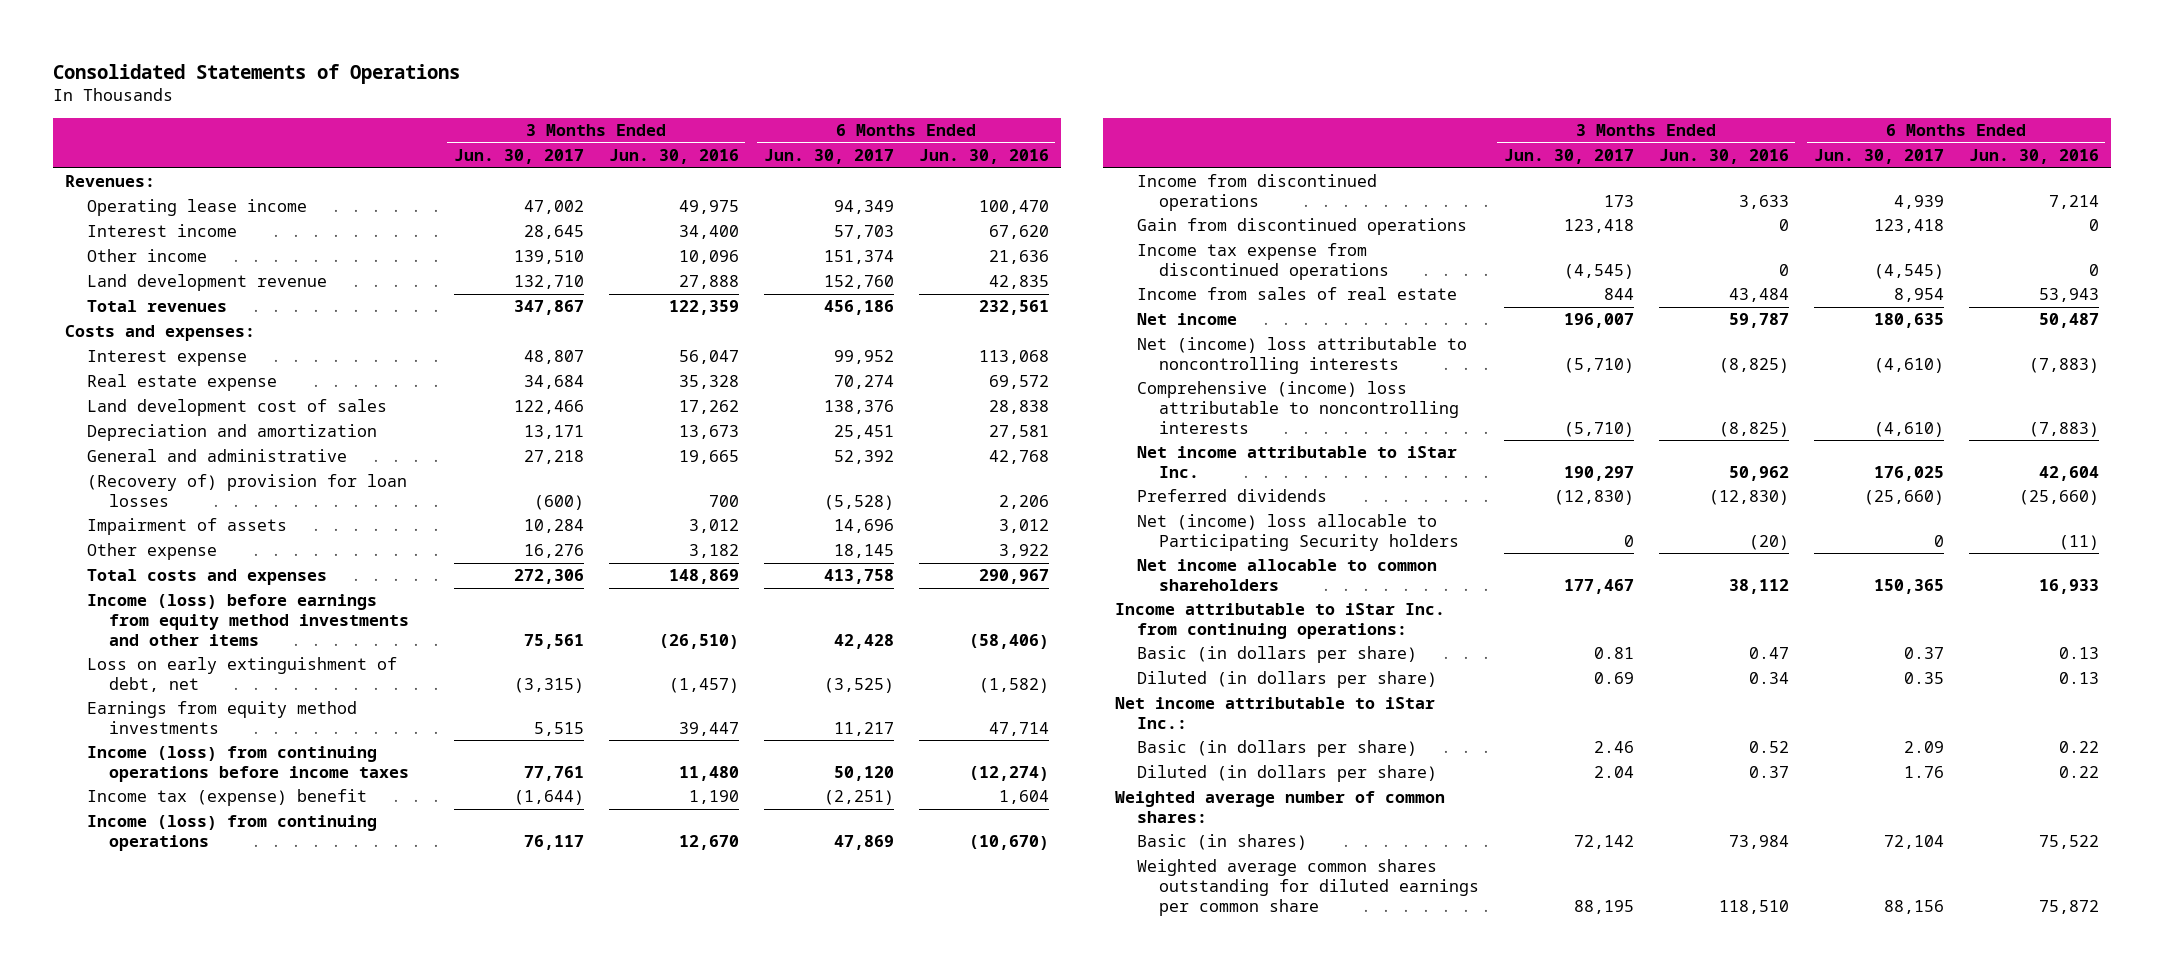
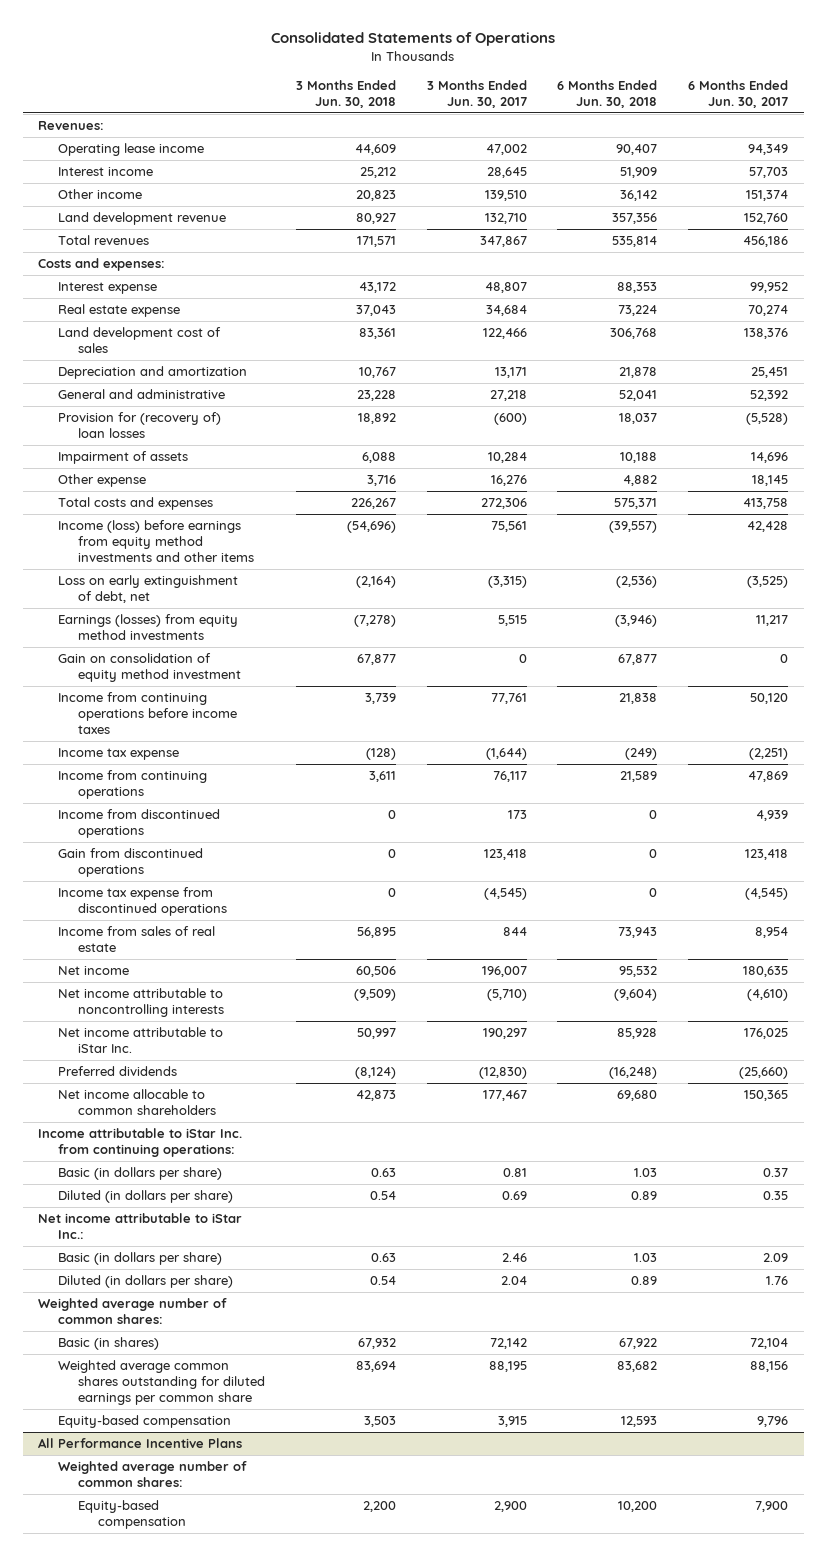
[608,149,739,165] Jun. 30, 2016 -> none
[918,149,1049,165] Jun. 30, 2016 -> none
none -> [295,80,396,109] 3 Months Ended Jun. 30, 2018
none -> [557,80,658,109] 6 Months Ended Jun. 30, 2018
[87,474,408,507] (Recovery of) provision for loan losses -> [58,412,222,438] Provision for (recovery of) loan losses
[87,701,358,734] Earnings from equity method investments -> [58,614,239,640] Earnings (losses) from equity method investments
none -> [58,653,242,682] Gain on consolidation of equity method investment
[87,746,409,782] Income (loss) from continuing operations before income taxes -> [58,692,238,734] Income from continuing operations before income taxes
[87,789,368,807] Income tax (expense) benefit -> [58,748,180,761] Income tax expense
[87,815,378,851] Income (loss) from continuing operations -> [58,770,208,799] Income from continuing operations
[1137,381,1459,434] Comprehensive (income) loss attributable to noncontrolling interests -> none
[1137,337,1468,374] Net (income) loss attributable to noncontrolling interests -> [58,988,225,1017] Net income attributable to noncontrolling interests
[1137,514,1459,551] Net (income) loss allocable to Participating Security holders -> none
none -> [58,1415,232,1429] Equity-based compensation
none -> [38,1438,243,1449] All Performance Incentive Plans
none -> [58,1461,248,1487] Weighted average number of common shares:
none -> [78,1500,187,1529] Equity-based compensation

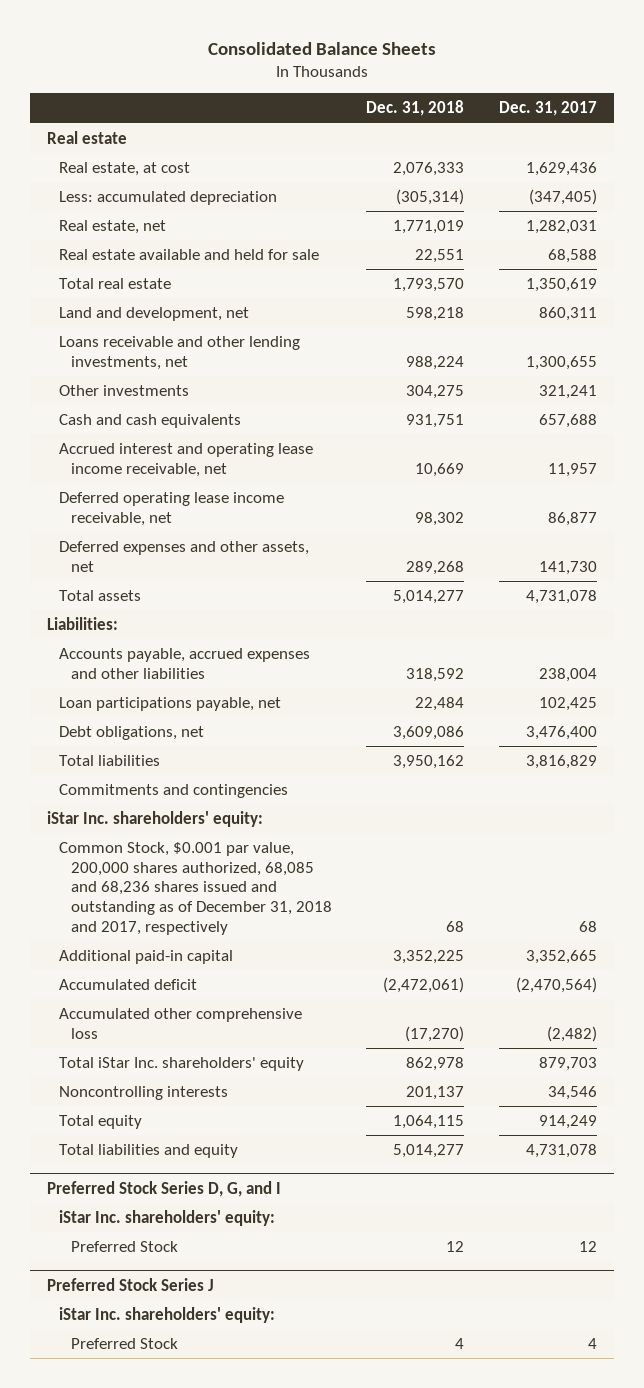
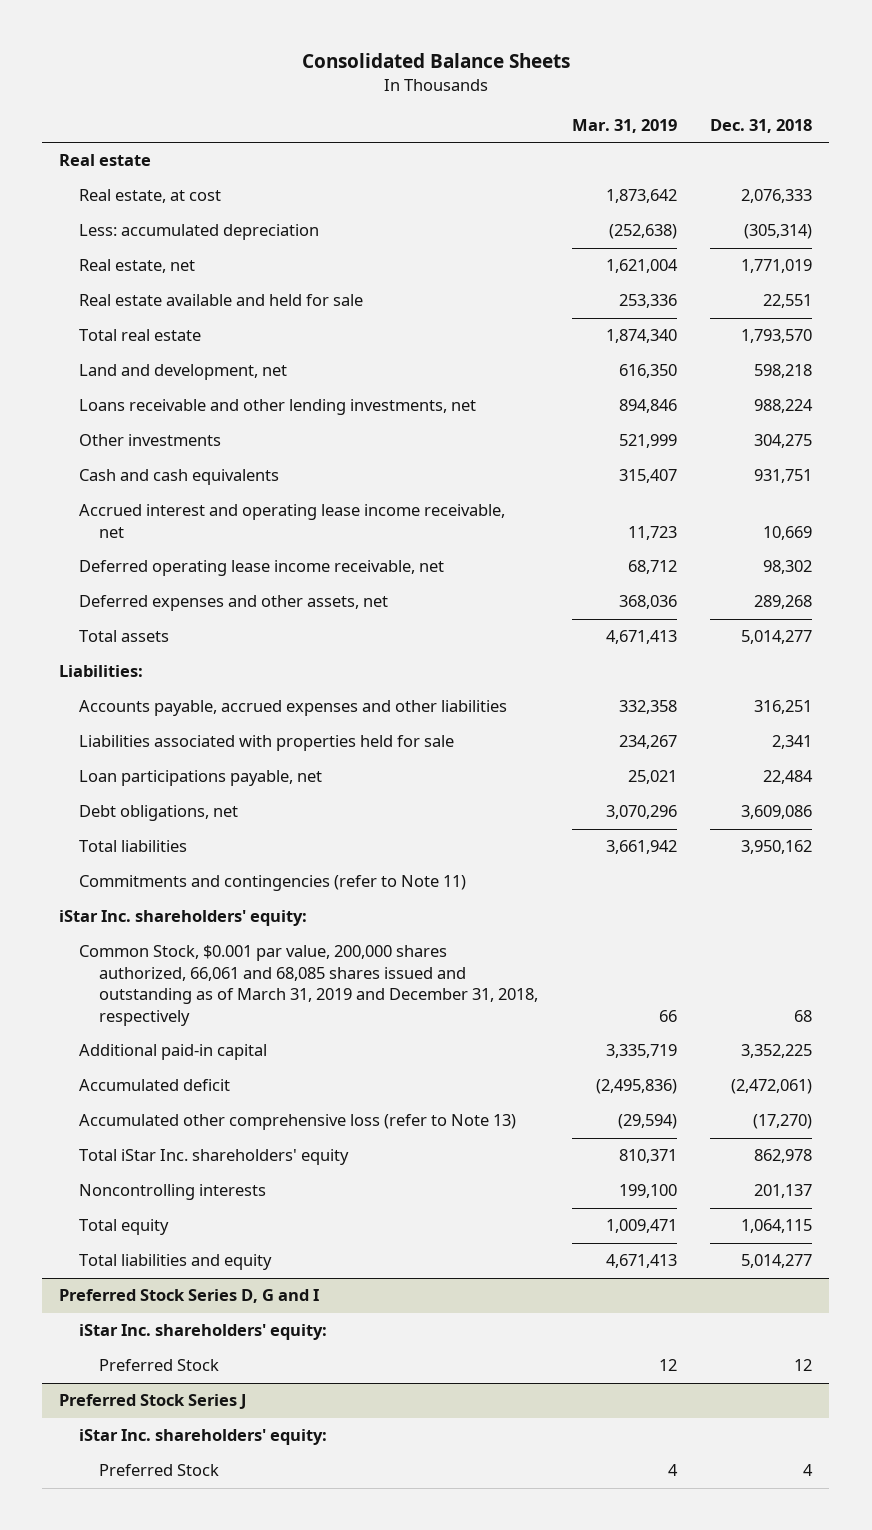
[498,101,597,117] Dec. 31, 2017 -> none
none -> [571,118,677,133] Mar. 31, 2019
[406,667,465,682] 318,592 -> [754,700,813,715] 316,251
none -> [79,735,455,752] Liabilities associated with properties held for sale
[58,783,288,798] Commitments and contingencies -> [79,875,467,892] Commitments and contingencies (refer to Note 11)
[58,841,332,936] Common Stock, $0.001 par value, 200,000 shares authorized, 68,085 and 68,236 shares issued and outstanding as of December 31, 2018 and 2017, respectively -> [79,945,539,1026] Common Stock, $0.001 par value, 200,000 shares authorized, 66,061 and 68,085 shares issued and outstanding as of March 31, 2019 and December 31, 2018, respectively
[58,1007,302,1039] Accumulated other comprehensive loss -> [79,1114,517,1131] Accumulated other comprehensive loss (refer to Note 13)
[47,1180,282,1197] Preferred Stock Series D, G, and I -> [59,1289,320,1304] Preferred Stock Series D, G and I

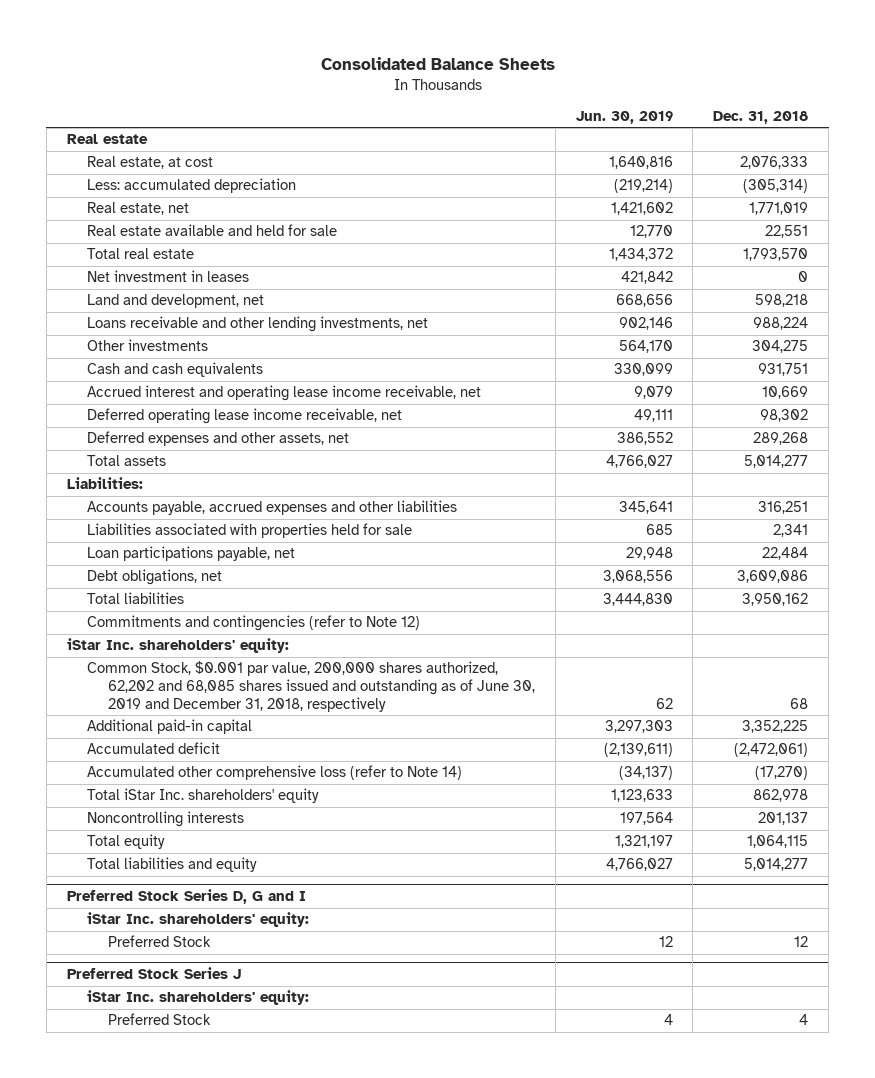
[571,118,677,133] Mar. 31, 2019 -> none
none -> [575,111,673,125] Jun. 30, 2019
none -> [87,270,250,283] Net investment in leases
[79,875,467,892] Commitments and contingencies (refer to Note 11) -> [87,615,421,632] Commitments and contingencies (refer to Note 12)
[79,945,539,1026] Common Stock, $0.001 par value, 200,000 shares authorized, 66,061 and 68,085 shares issued and outstanding as of March 31, 2019 and December 31, 2018, respectively -> [87,661,535,713] Common Stock, $0.001 par value, 200,000 shares authorized, 62,202 and 68,085 shares issued and outstanding as of June 30, 2019 and December 31, 2018, respectively
[79,1114,517,1131] Accumulated other comprehensive loss (refer to Note 13) -> [87,765,463,781] Accumulated other comprehensive loss (refer to Note 14)

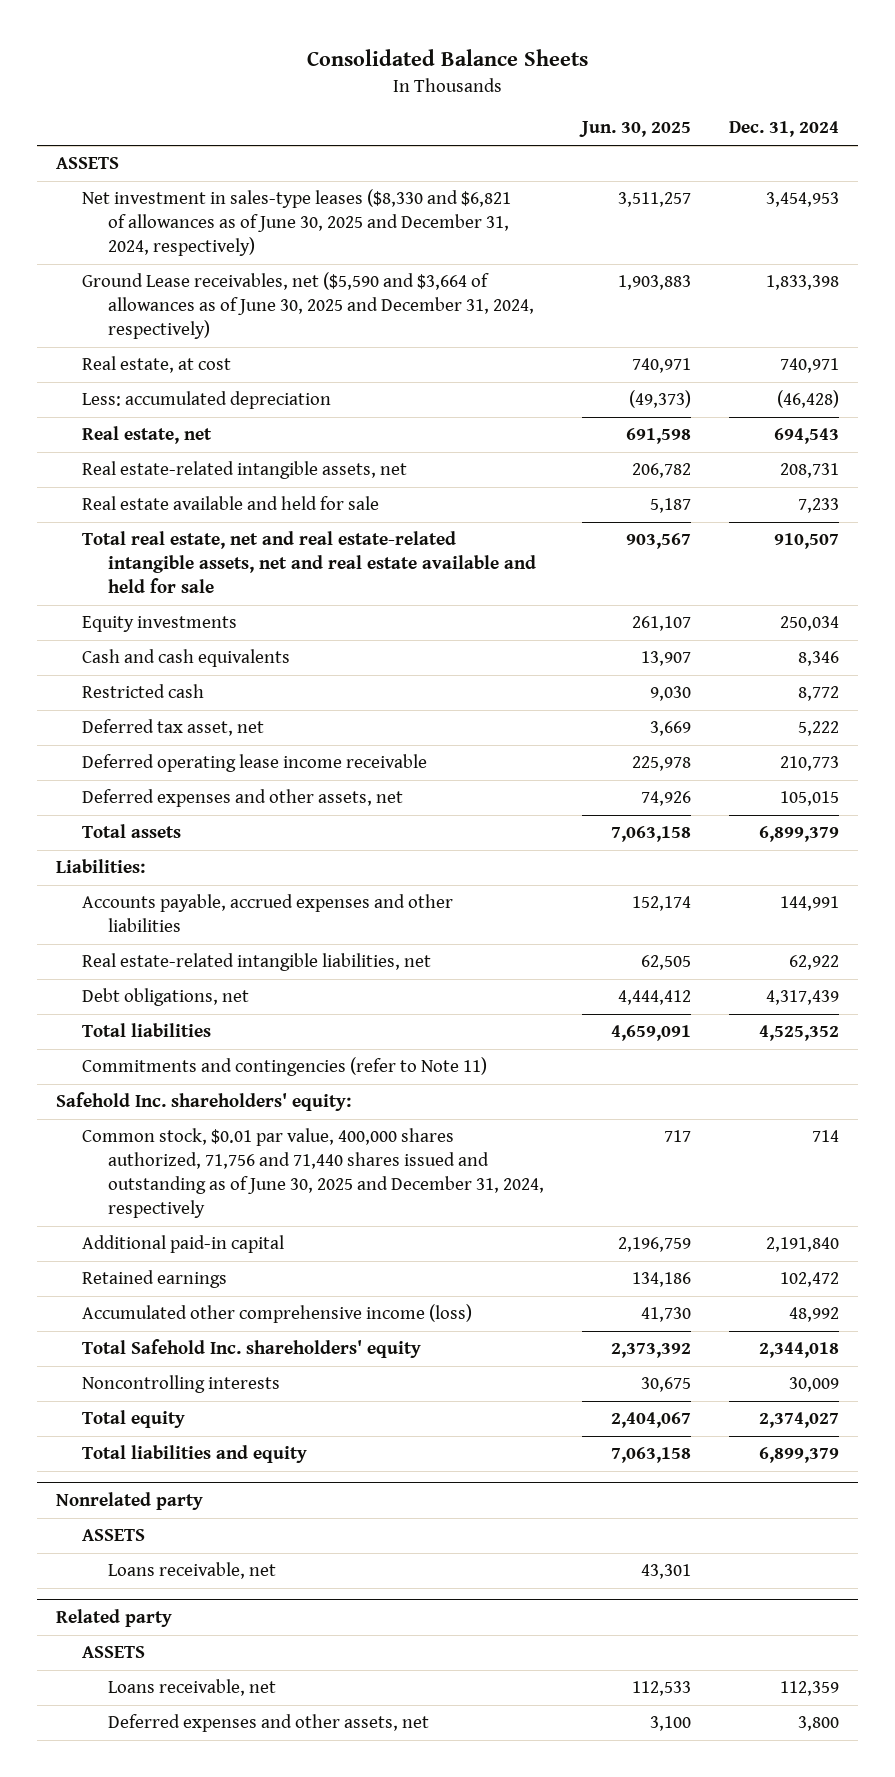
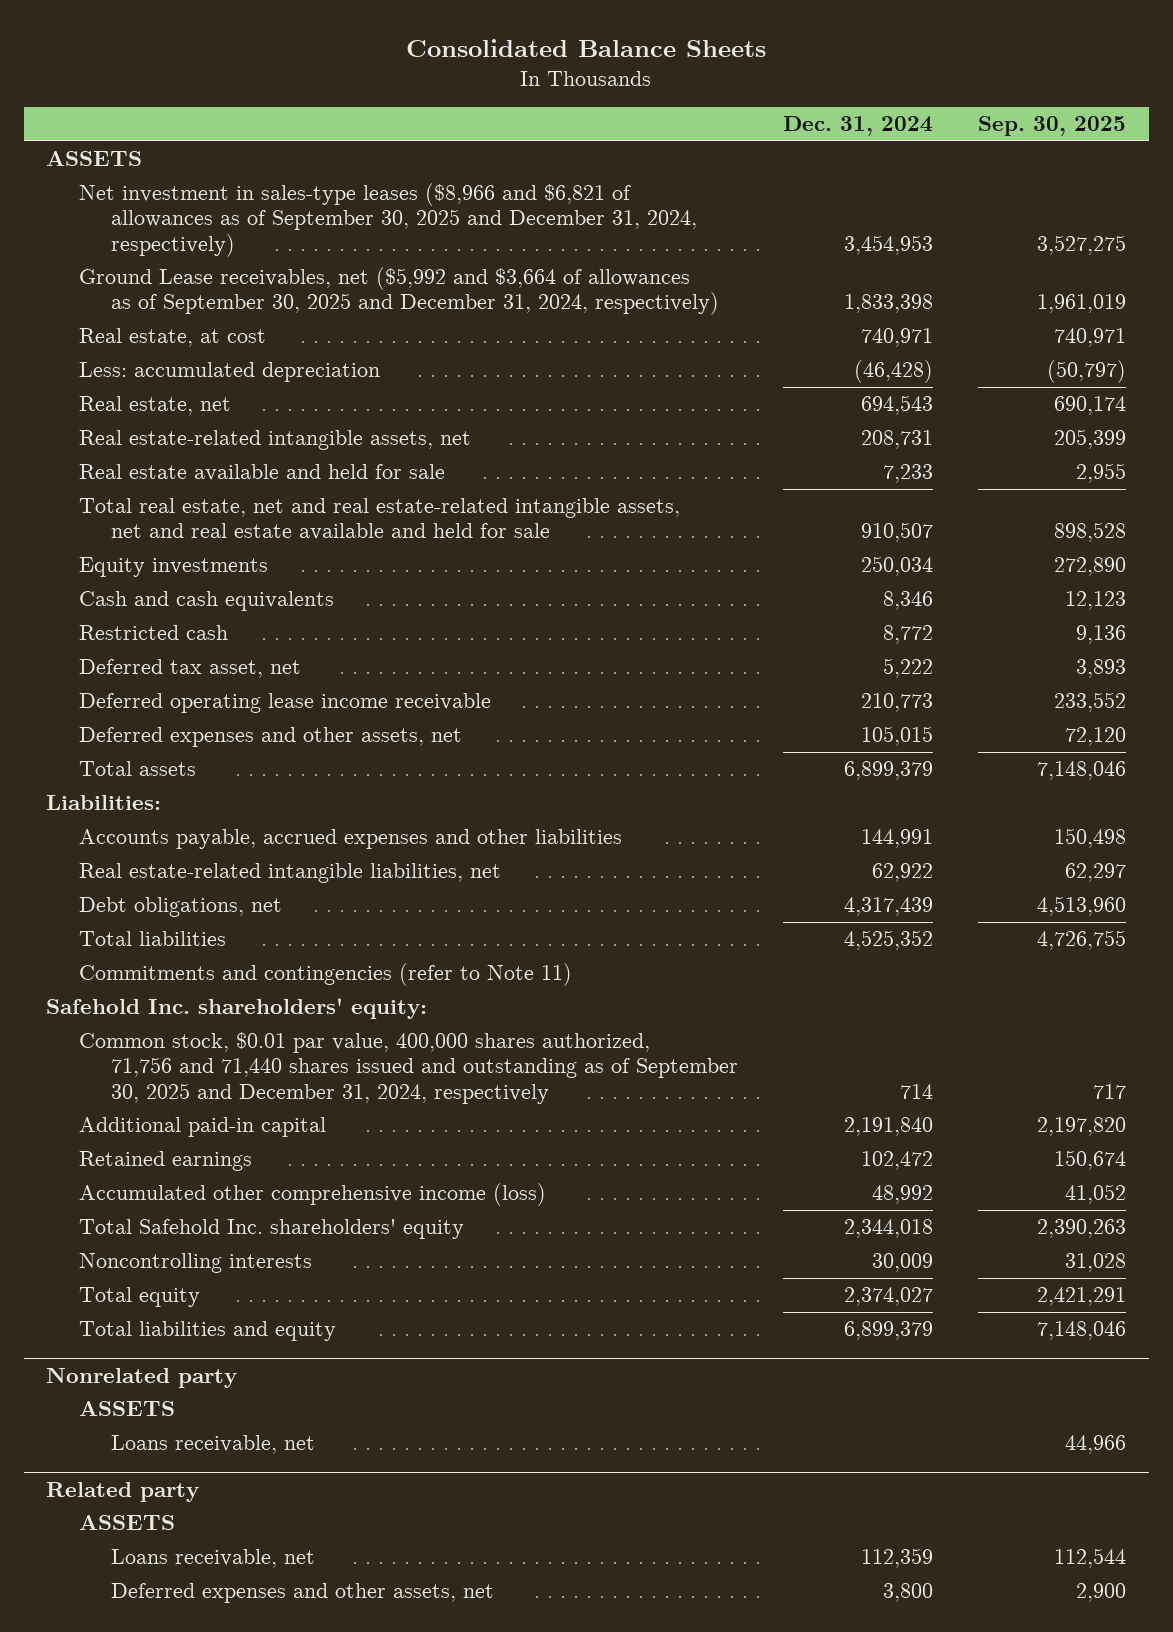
[579,121,692,138] Jun. 30, 2025 -> none
none -> [978,116,1127,137] Sep. 30, 2025
[82,189,512,257] Net investment in sales-type leases ($8,330 and $6,821 of allowances as of June 30, 2025 and December 31, 2024, respectively) -> [78,183,698,257] Net investment in sales-type leases ($8,966 and $6,821 of allowances as of September 30, 2025 and December 31, 2024, respectively)
[82,272,535,340] Ground Lease receivables, net ($5,590 and $3,664 of allowances as of June 30, 2025 and December 31, 2024, respectively) -> [78,267,720,316] Ground Lease receivables, net ($5,992 and $3,664 of allowances as of September 30, 2025 and December 31, 2024, respectively)
[82,1128,545,1219] Common stock, $0.01 par value, 400,000 shares authorized, 71,756 and 71,440 shares issued and outstanding as of June 30, 2025 and December 31, 2024, respectively -> [78,1032,739,1104] Common stock, $0.01 par value, 400,000 shares authorized, 71,756 and 71,440 shares issued and outstanding as of September 30, 2025 and December 31, 2024, respectively

